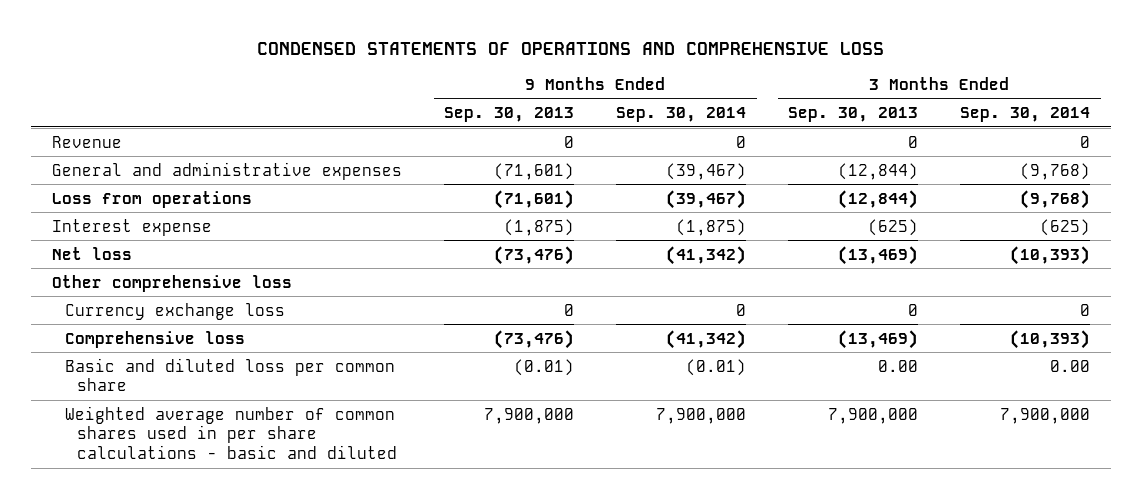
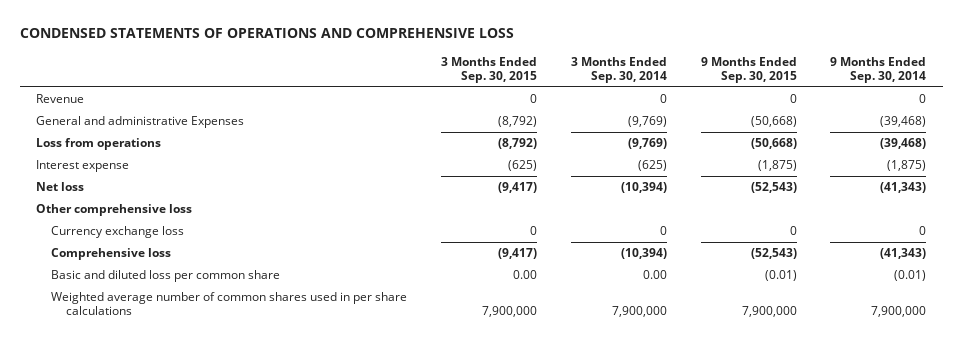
[444,107,575,123] Sep. 30, 2013 -> none
[788,107,919,123] Sep. 30, 2013 -> none
none -> [441,56,538,84] 3 Months Ended Sep. 30, 2015
none -> [700,56,797,84] 9 Months Ended Sep. 30, 2015
[52,161,403,180] General and administrative expenses -> [36,116,245,129] General and administrative Expenses
[666,162,747,180] (39,467) -> [880,116,927,128] (39,468)
[1020,162,1091,180] (9,768) -> [627,116,667,128] (9,769)
[666,189,747,209] (39,467) -> [880,138,927,150] (39,468)
[1020,189,1091,209] (9,768) -> [627,138,667,150] (9,769)
[666,245,747,265] (41,342) -> [880,182,927,194] (41,343)
[1010,245,1091,265] (10,393) -> [620,182,667,194] (10,394)
[666,329,747,349] (41,342) -> [880,248,927,260] (41,343)
[1010,329,1091,349] (10,393) -> [620,248,667,260] (10,394)
[64,405,398,459] Weighted average number of common shares used in per share calculations - basic and diluted -> [51,292,408,316] Weighted average number of common shares used in per share calculations

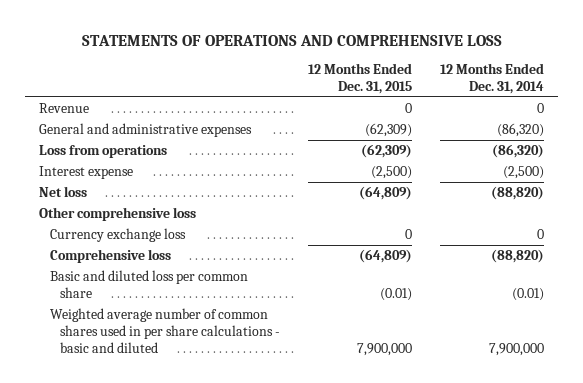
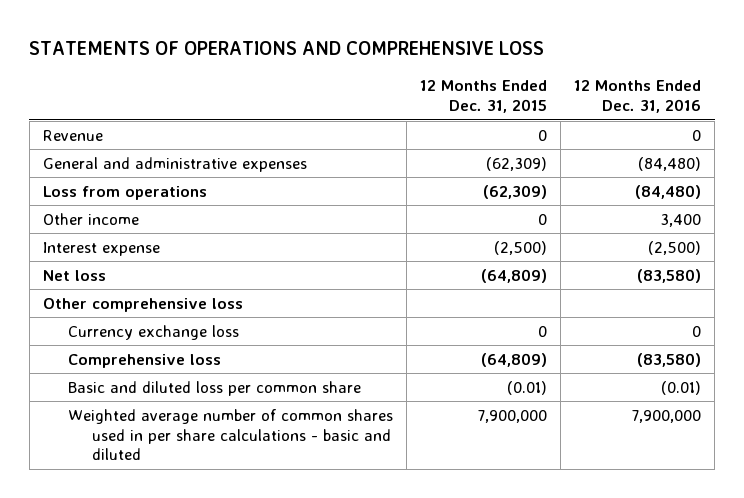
[439,63,544,95] 12 Months Ended Dec. 31, 2014 -> none
none -> [574,80,702,113] 12 Months Ended Dec. 31, 2016
none -> [43,212,140,225] Other income

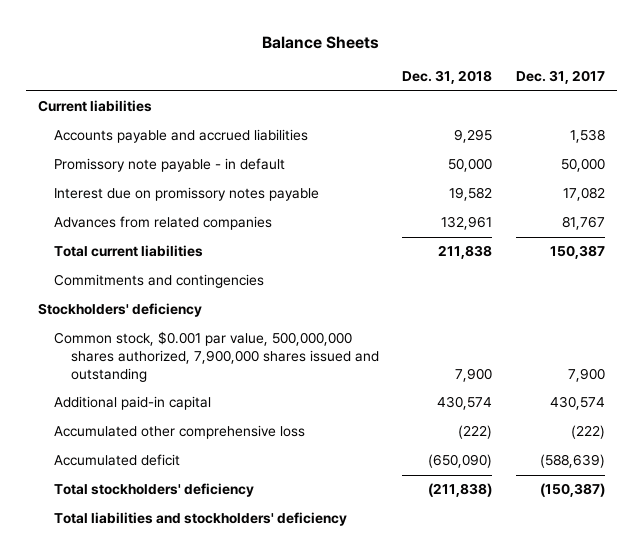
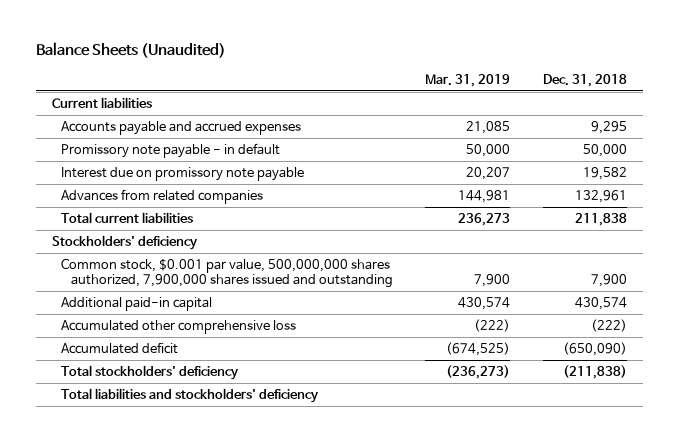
[262,36,380,50] Balance Sheets -> [35,42,226,59] Balance Sheets (Unaudited)
[515,70,605,85] Dec. 31, 2017 -> none
none -> [425,73,511,87] Mar. 31, 2019
[54,129,309,144] Accounts payable and accrued liabilities -> [61,120,302,135] Accounts payable and accrued expenses
[54,187,320,202] Interest due on promissory notes payable -> [61,166,305,181] Interest due on promissory note payable
[54,274,265,289] Commitments and contingencies -> none

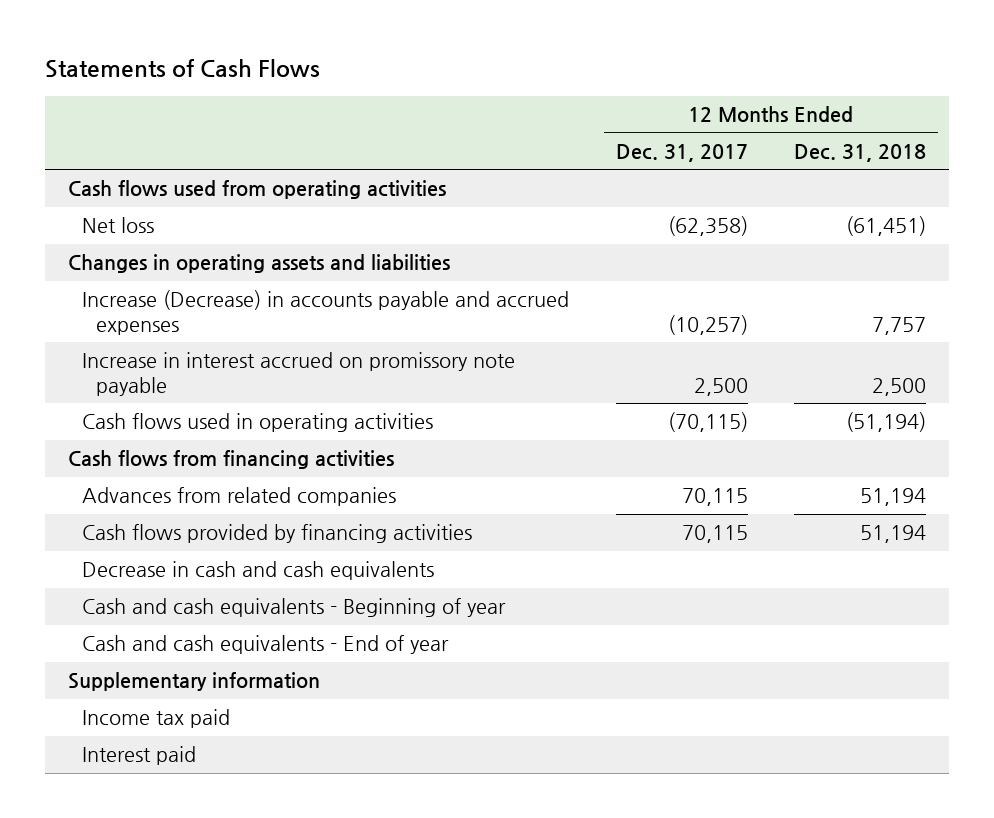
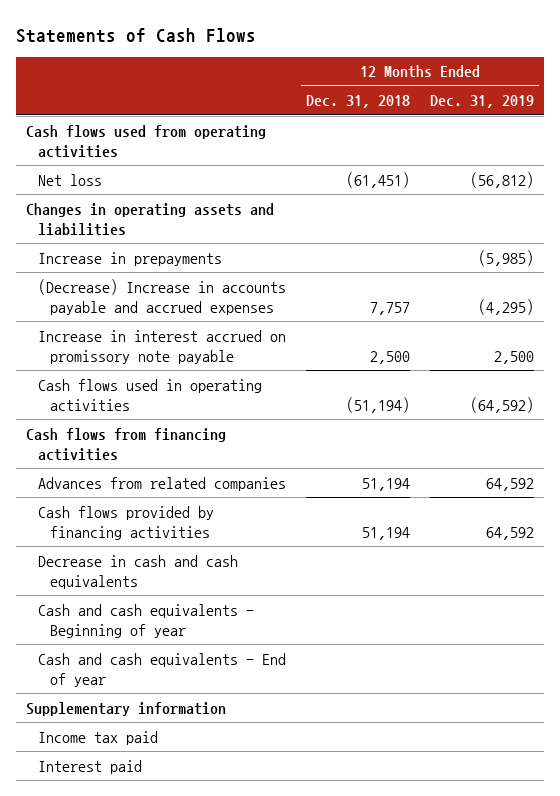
[615,143,748,162] Dec. 31, 2017 -> none
none -> [430,95,535,109] Dec. 31, 2019
none -> [37,251,222,266] Increase in prepayments
[82,290,570,335] Increase (Decrease) in accounts payable and accrued expenses -> [37,278,286,315] (Decrease) Increase in accounts payable and accrued expenses

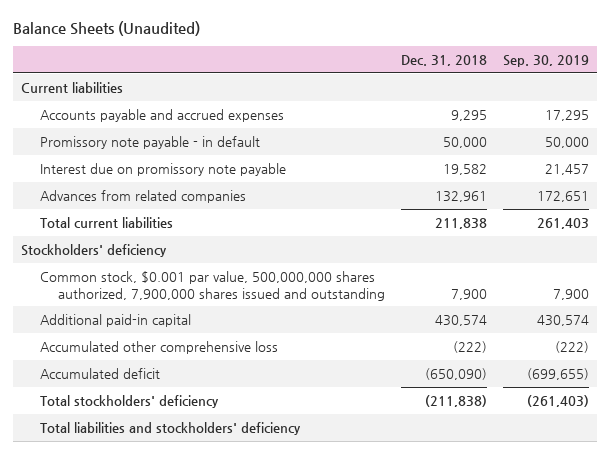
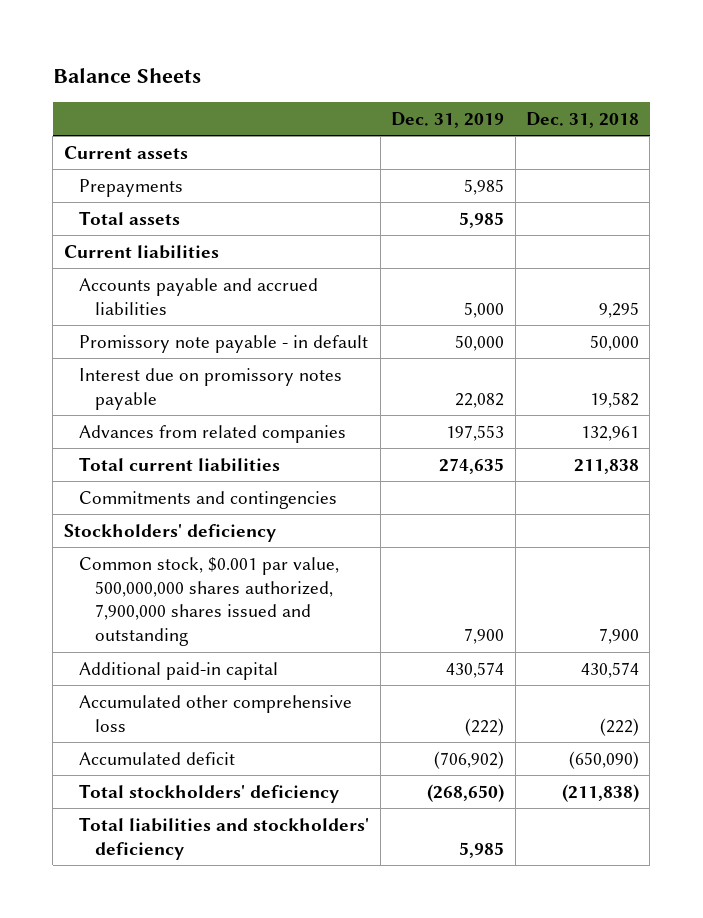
[12,20,200,36] Balance Sheets (Unaudited) -> [52,67,201,83] Balance Sheets
[503,54,590,67] Sep. 30, 2019 -> none
none -> [391,111,505,128] Dec. 31, 2019
none -> [63,145,188,159] Current assets
none -> [79,178,184,197] Prepayments
none -> [79,210,181,225] Total assets
[39,108,284,122] Accounts payable and accrued expenses -> [79,277,319,315] Accounts payable and accrued liabilities
[39,162,286,176] Interest due on promissory note payable -> [79,367,343,410] Interest due on promissory notes payable
none -> [79,490,338,509] Commitments and contingencies

